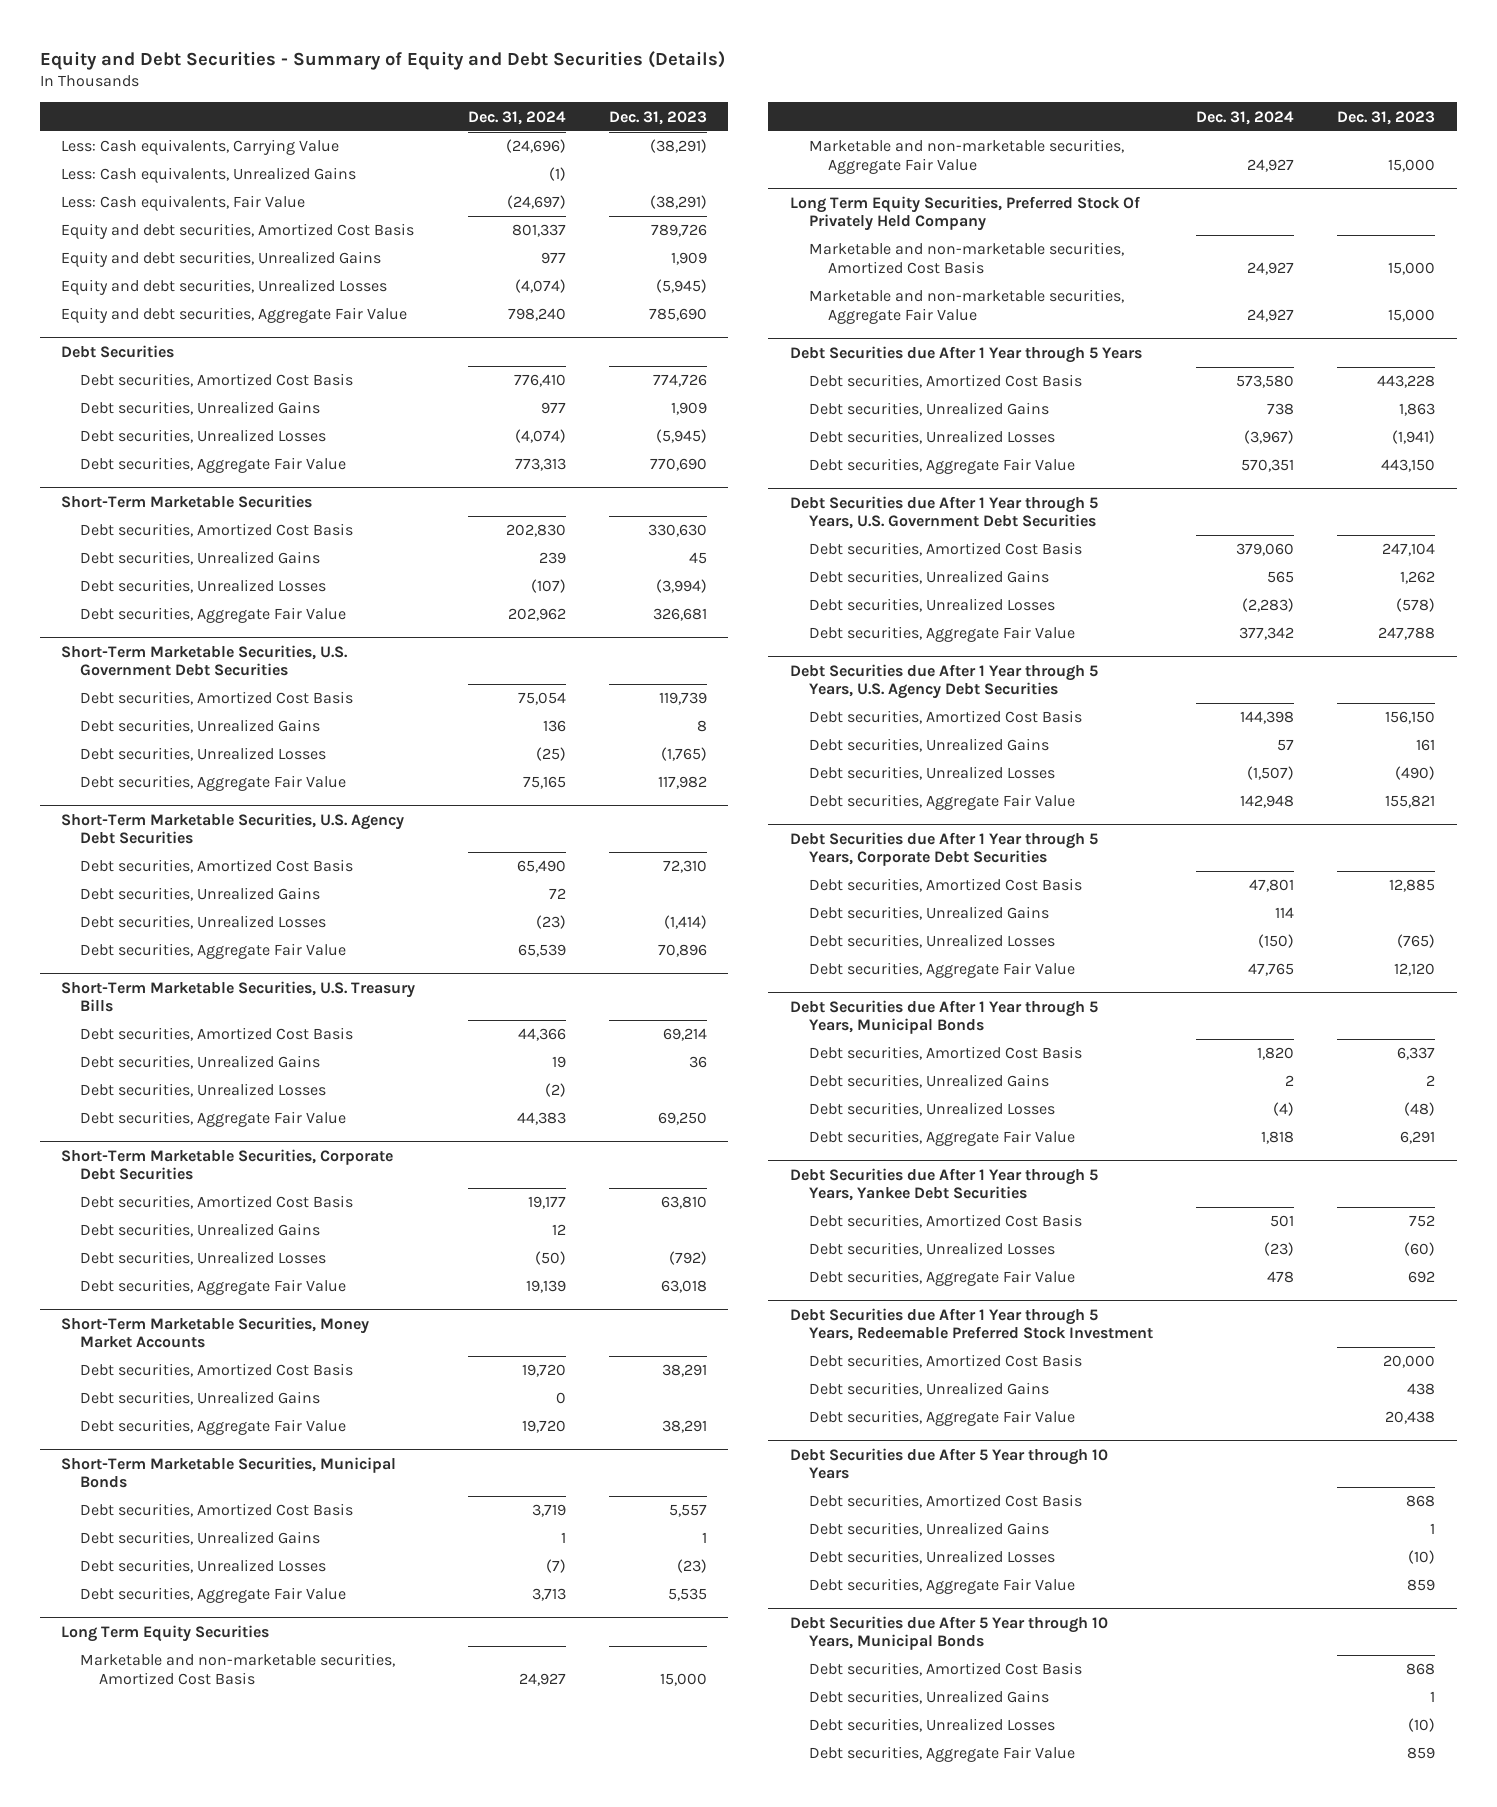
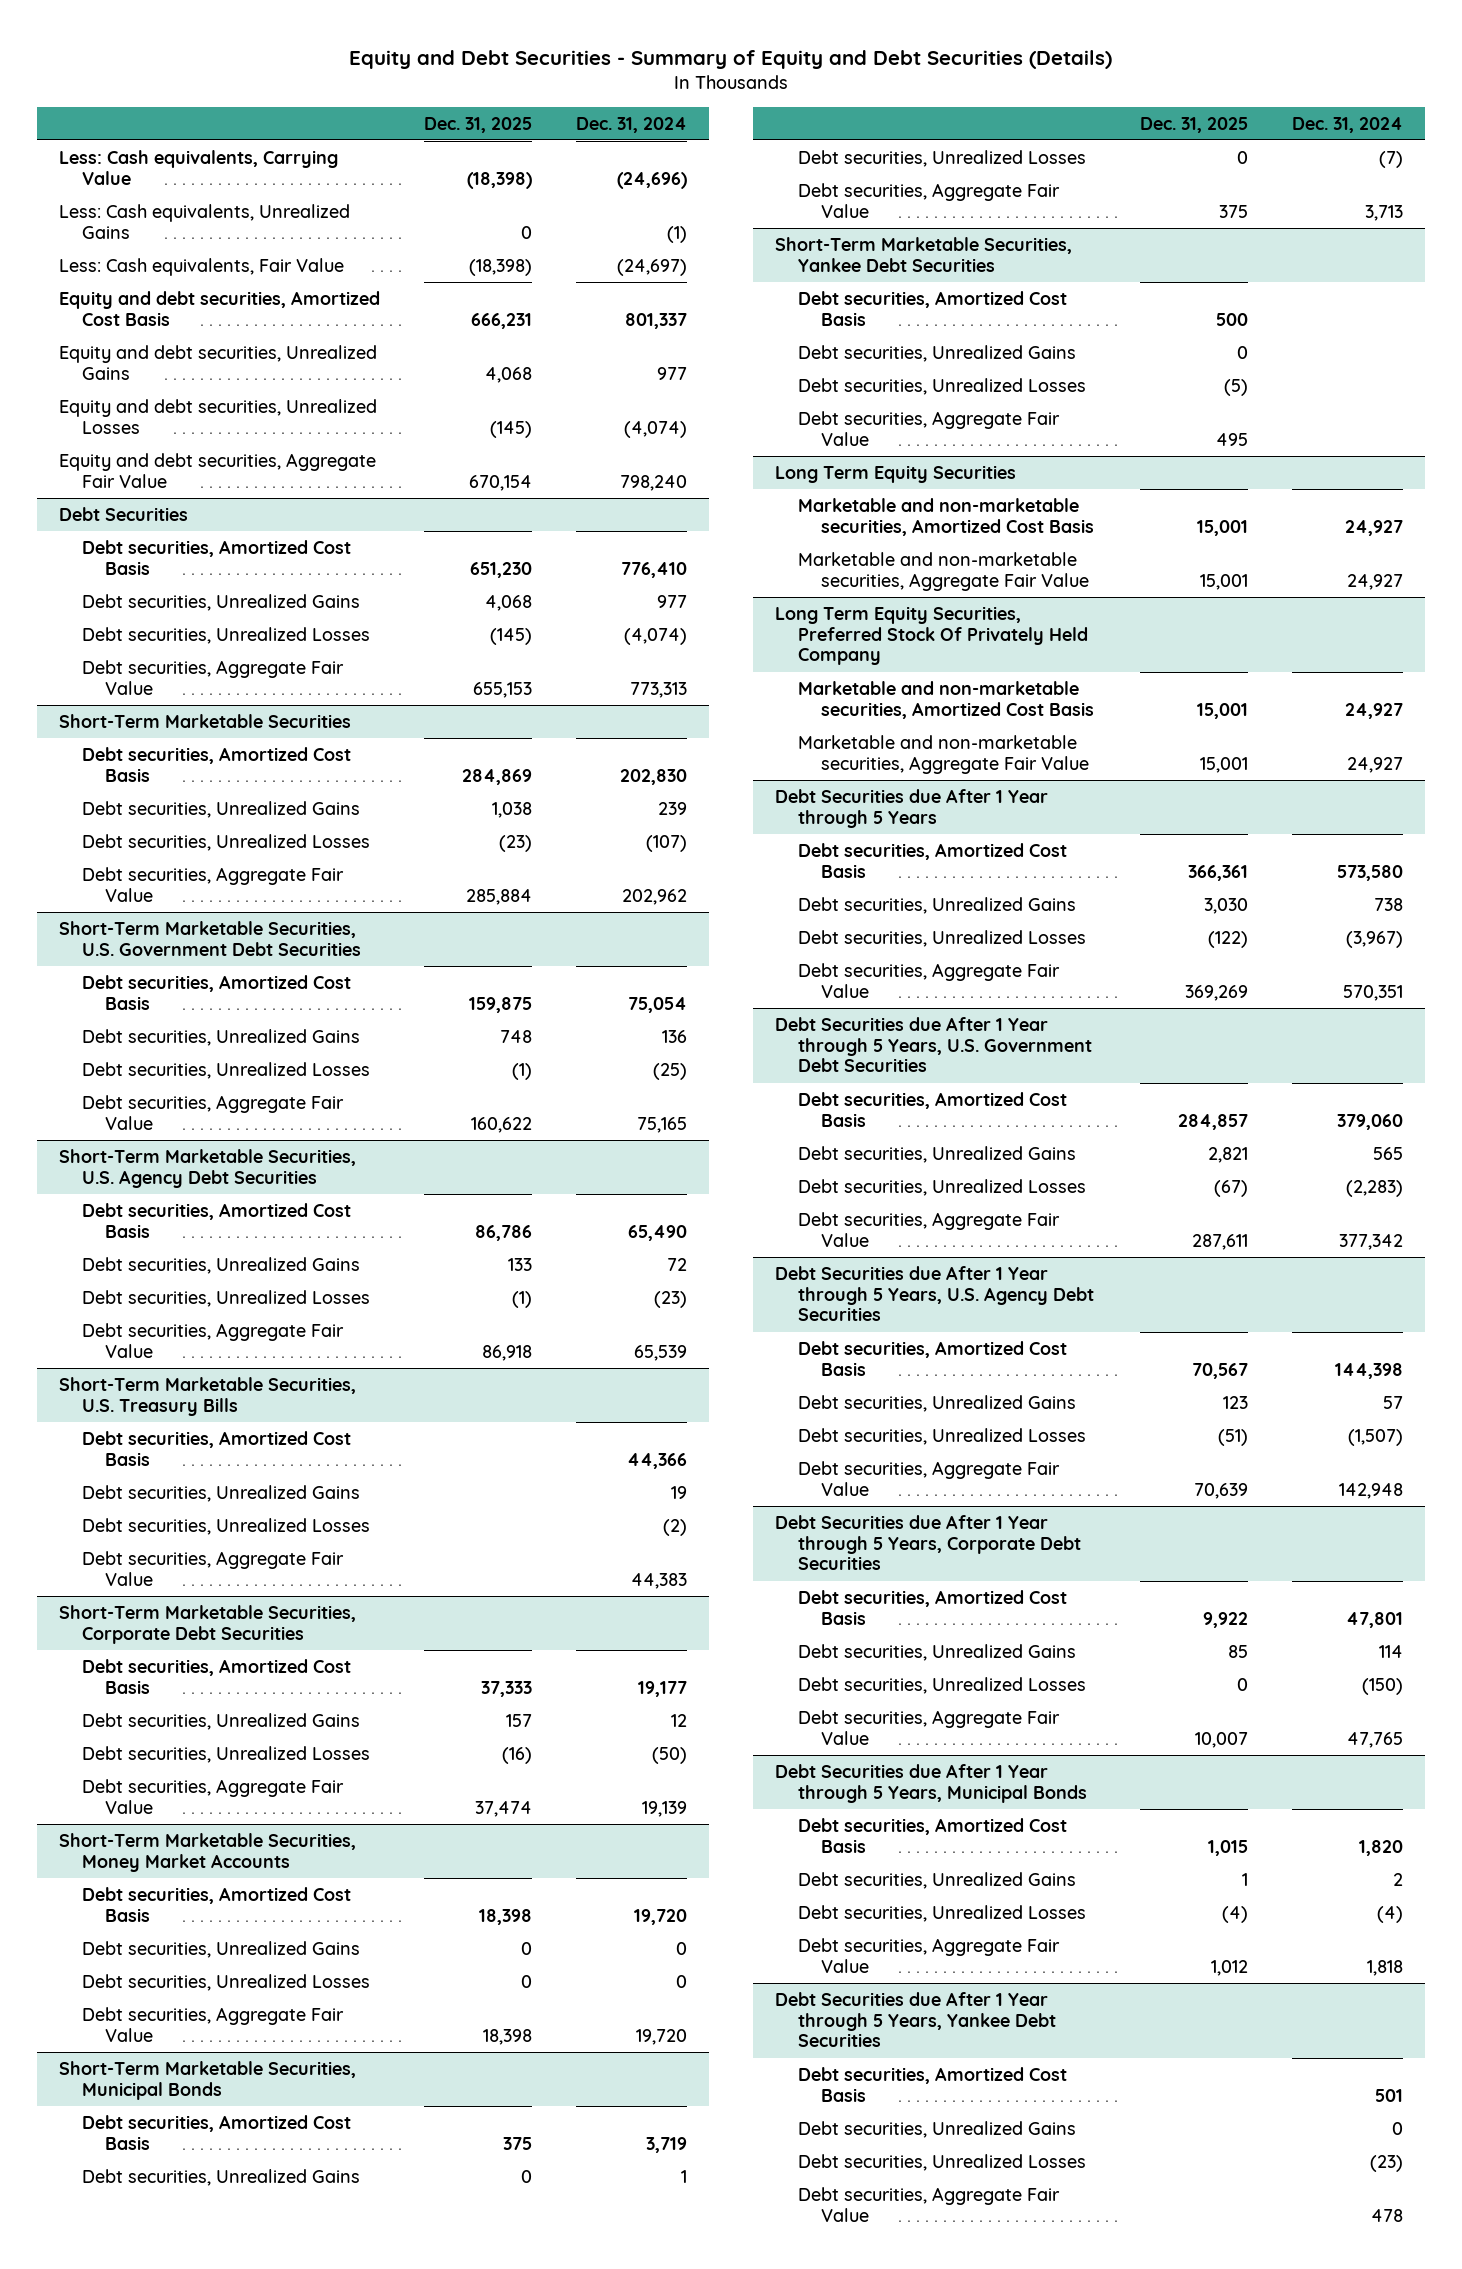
[608,110,707,125] Dec. 31, 2023 -> none
none -> [423,116,532,133] Dec. 31, 2025
none -> [81,1973,370,1991] Debt securities, Unrealized Losses
none -> [775,236,1073,272] Short-Term Marketable Securities, Yankee Debt Securities
none -> [798,290,1068,326] Debt securities, Amortized Cost Basis
none -> [798,344,1077,362] Debt securities, Unrealized Gains
none -> [798,377,1087,395] Debt securities, Unrealized Losses
none -> [798,410,1061,446] Debt securities, Aggregate Fair Value
none -> [798,2120,1077,2138] Debt securities, Unrealized Gains
[790,1307,1153,1342] Debt Securities due After 1 Year through 5 Years, Redeemable Preferred Stock Investment -> none
[808,1354,1082,1369] Debt securities, Amortized Cost Basis -> none
[808,1382,1049,1397] Debt securities, Unrealized Gains -> none
[808,1410,1075,1427] Debt securities, Aggregate Fair Value -> none
[790,1447,1109,1480] Debt Securities due After 5 Year through 10 Years -> none
[808,1494,1082,1509] Debt securities, Amortized Cost Basis -> none
[808,1522,1049,1537] Debt securities, Unrealized Gains -> none
[808,1550,1055,1565] Debt securities, Unrealized Losses -> none
[808,1578,1075,1595] Debt securities, Aggregate Fair Value -> none
[790,1615,1109,1651] Debt Securities due After 5 Year through 10 Years, Municipal Bonds -> none
[808,1662,1082,1677] Debt securities, Amortized Cost Basis -> none
[808,1690,1049,1705] Debt securities, Unrealized Gains -> none
[808,1718,1055,1733] Debt securities, Unrealized Losses -> none
[808,1746,1075,1763] Debt securities, Aggregate Fair Value -> none

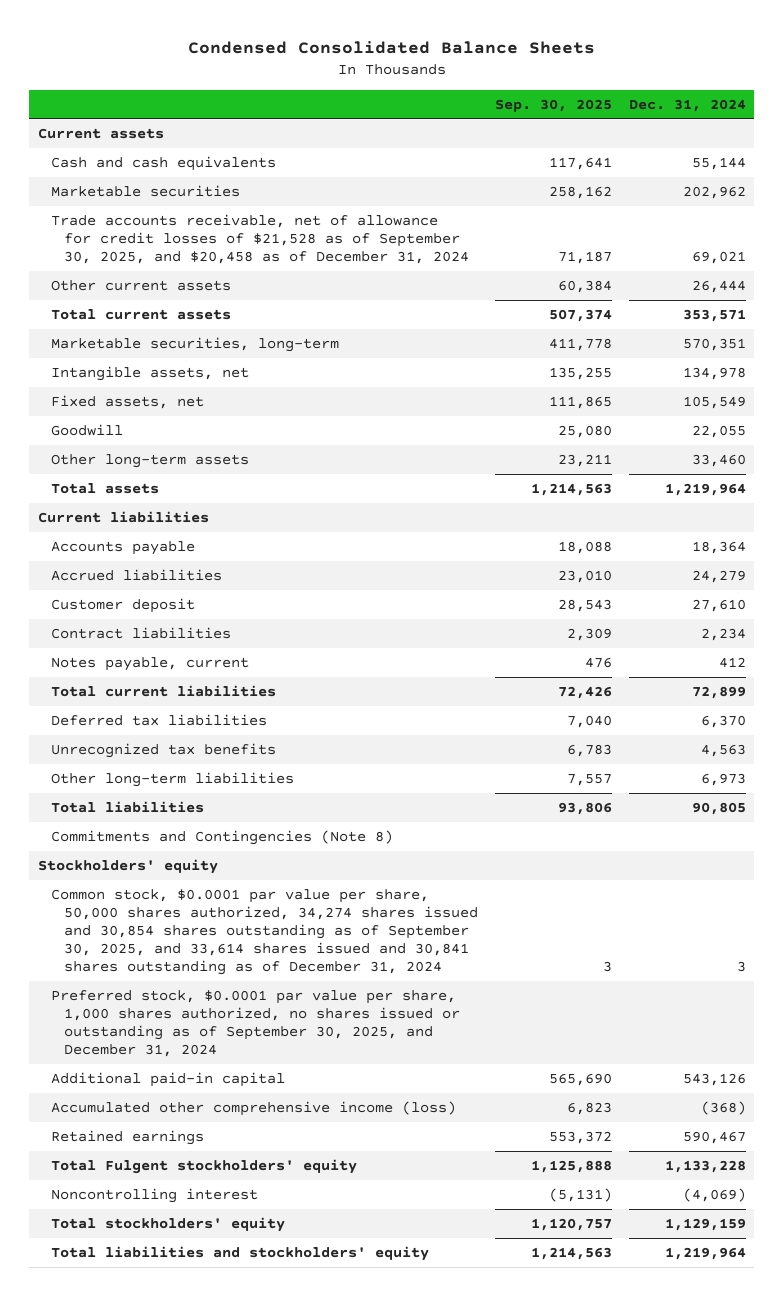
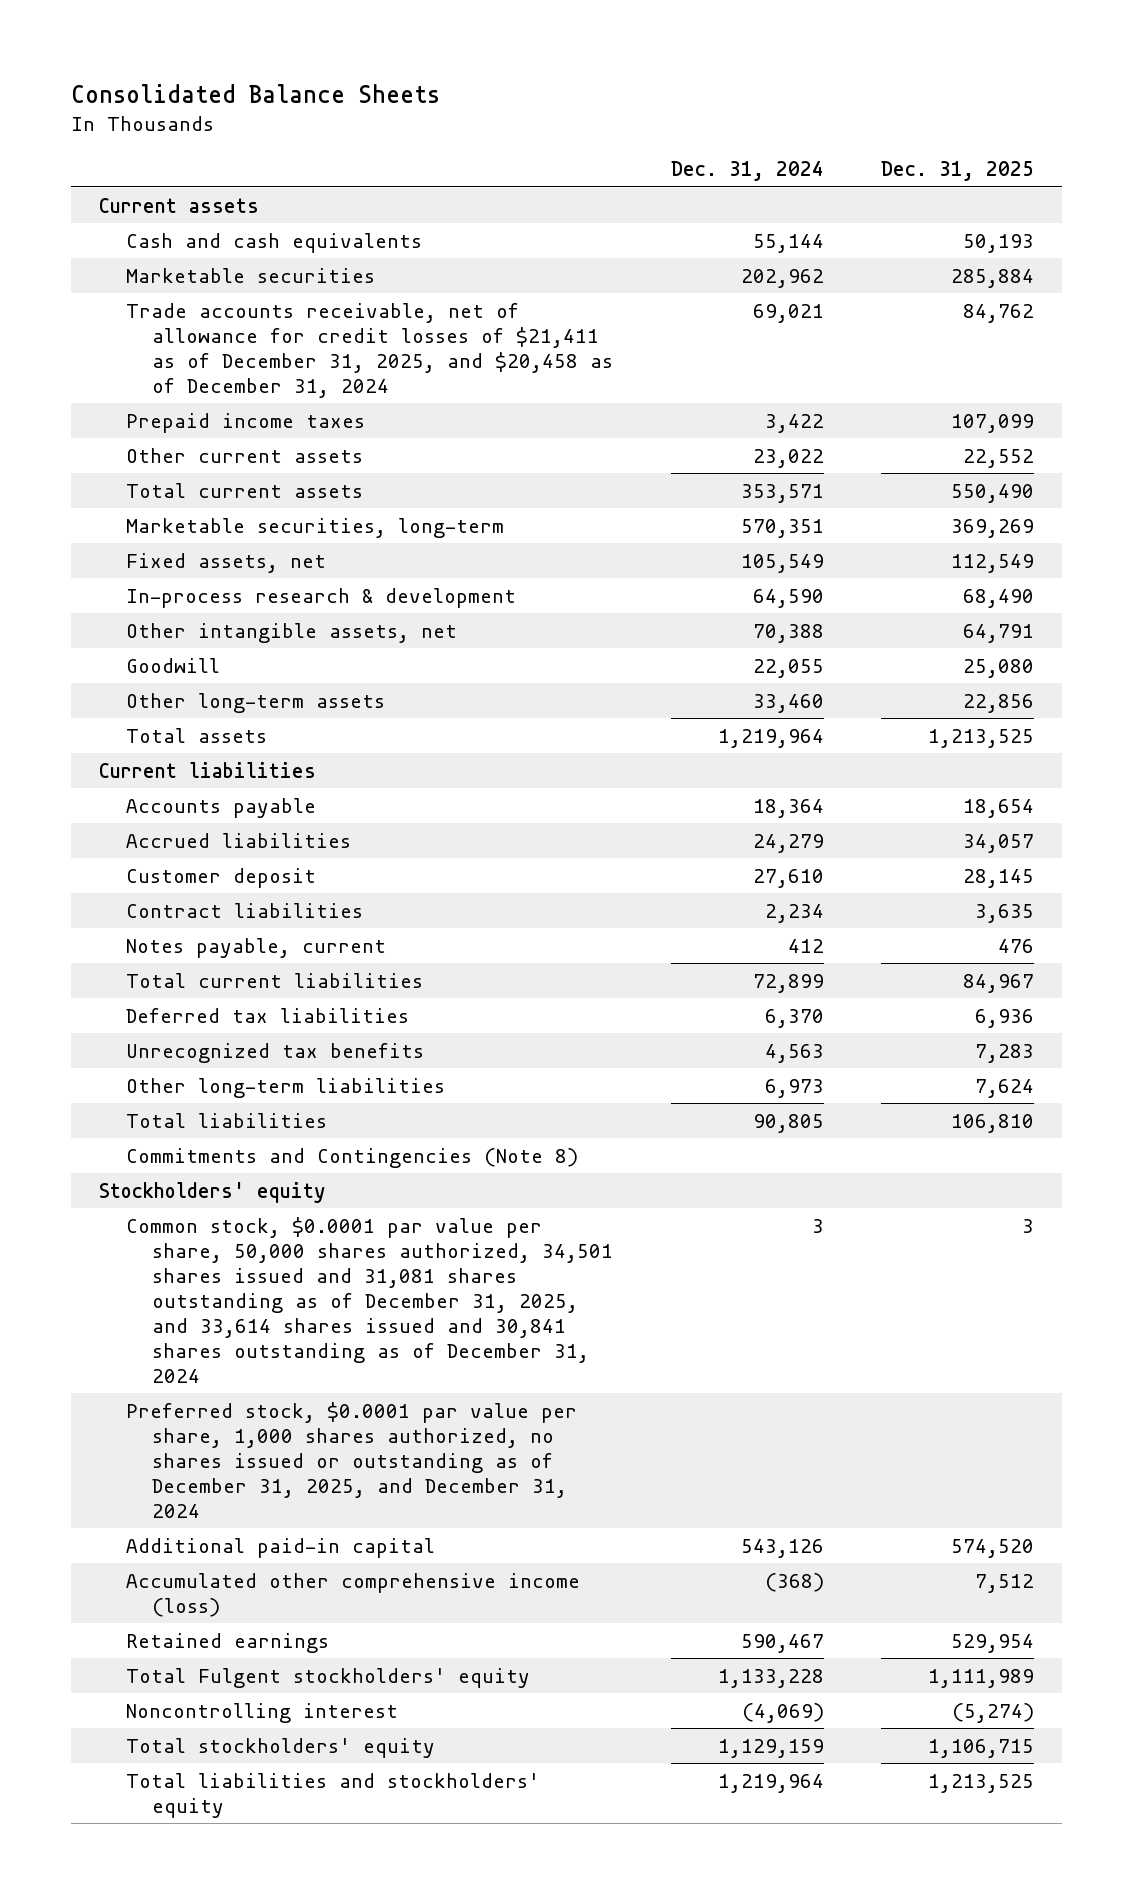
[187,41,595,55] Condensed Consolidated Balance Sheets -> [70,83,440,103] Consolidated Balance Sheets
[495,98,613,112] Sep. 30, 2025 -> none
none -> [880,161,1034,182] Dec. 31, 2025
[50,213,470,265] Trade accounts receivable, net of allowance for credit losses of $21,528 as of September 30, 2025, and $20,458 as of December 31, 2024 -> [125,302,614,398] Trade accounts receivable, net of allowance for credit losses of $21,411 as of December 31, 2025, and $20,458 as of December 31, 2024
none -> [125,412,365,433] Prepaid income taxes
[691,279,746,293] 26,444 -> [752,448,824,468] 23,022
[50,365,249,381] Intangible assets, net -> none
none -> [125,587,516,608] In-process research & development
none -> [125,622,457,643] Other intangible assets, net
[50,888,479,976] Common stock, $0.0001 par value per share, 50,000 shares authorized, 34,274 shares issued and 30,854 shares outstanding as of September 30, 2025, and 33,614 shares issued and 30,841 shares outstanding as of December 31, 2024 -> [125,1216,614,1383] Common stock, $0.0001 par value per share, 50,000 shares authorized, 34,501 shares issued and 31,081 shares outstanding as of December 31, 2025, and 33,614 shares issued and 30,841 shares outstanding as of December 31, 2024
[50,989,461,1058] Preferred stock, $0.0001 par value per share, 1,000 shares authorized, no shares issued or outstanding as of September 30, 2025, and December 31, 2024 -> [125,1401,577,1518] Preferred stock, $0.0001 par value per share, 1,000 shares authorized, no shares issued or outstanding as of December 31, 2025, and December 31, 2024

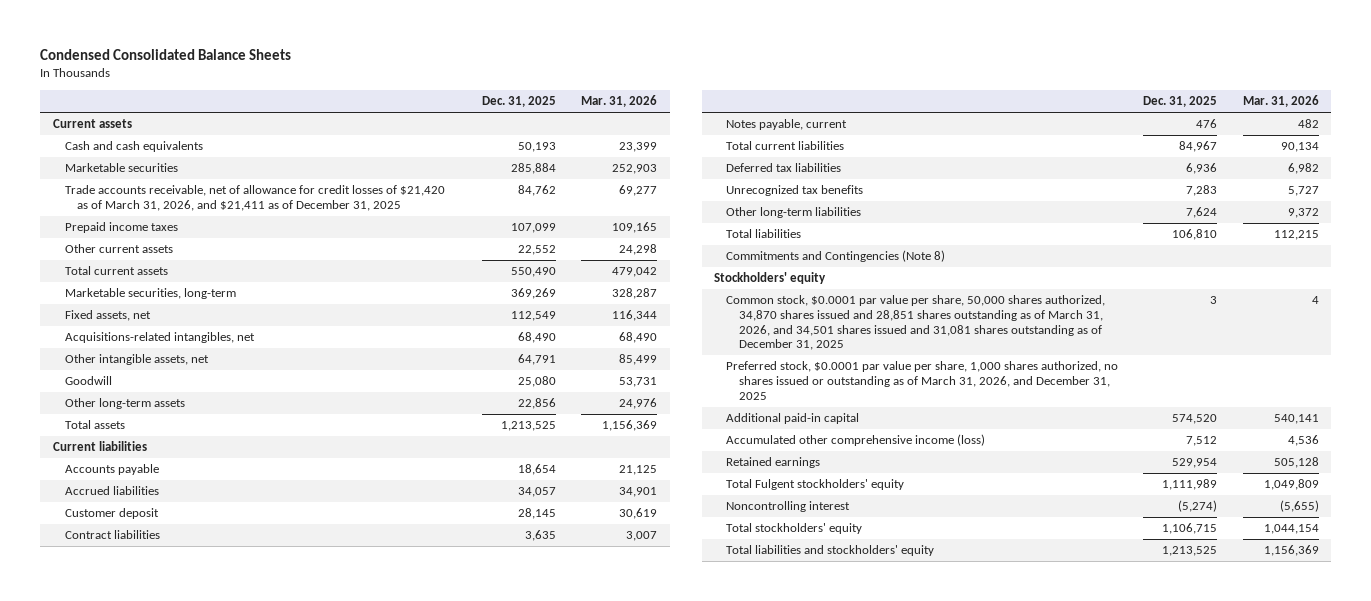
[70,83,440,103] Consolidated Balance Sheets -> [40,49,292,61] Condensed Consolidated Balance Sheets
[670,161,824,182] Dec. 31, 2024 -> none
none -> [581,95,658,108] Mar. 31, 2026
[125,302,614,398] Trade accounts receivable, net of allowance for credit losses of $21,411 as of December 31, 2025, and $20,458 as of December 31, 2024 -> [65,185,446,211] Trade accounts receivable, net of allowance for credit losses of $21,420 as of March 31, 2026, and $21,411 as of December 31, 2025
[125,587,516,608] In-process research & development -> [65,332,256,344] Acquisitions-related intangibles, net
[125,1216,614,1383] Common stock, $0.0001 par value per share, 50,000 shares authorized, 34,501 shares issued and 31,081 shares outstanding as of December 31, 2025, and 33,614 shares issued and 30,841 shares outstanding as of December 31, 2024 -> [726,295,1106,351] Common stock, $0.0001 par value per share, 50,000 shares authorized, 34,870 shares issued and 28,851 shares outstanding as of March 31, 2026, and 34,501 shares issued and 31,081 shares outstanding as of December 31, 2025
[125,1401,577,1518] Preferred stock, $0.0001 par value per share, 1,000 shares authorized, no shares issued or outstanding as of December 31, 2025, and December 31, 2024 -> [726,361,1119,400] Preferred stock, $0.0001 par value per share, 1,000 shares authorized, no shares issued or outstanding as of March 31, 2026, and December 31, 2025

